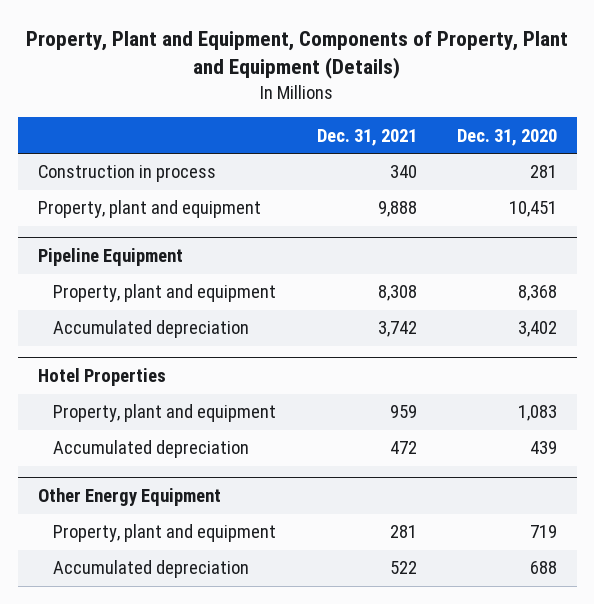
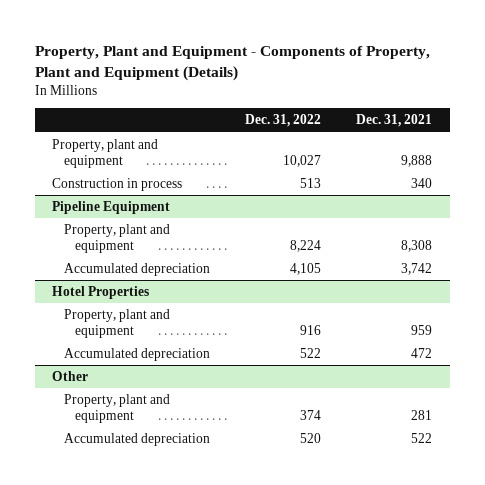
[26,30,569,80] Property, Plant and Equipment, Components of Property, Plant and Equipment (Details) -> [34,45,430,81] Property, Plant and Equipment - Components of Property, Plant and Equipment (Details)
[456,128,557,146] Dec. 31, 2020 -> none
none -> [244,114,321,128] Dec. 31, 2022
[37,165,216,183] Construction in process -> [52,178,183,192] Construction in process
[37,488,221,507] Other Energy Equipment -> none
none -> [52,371,89,382] Other

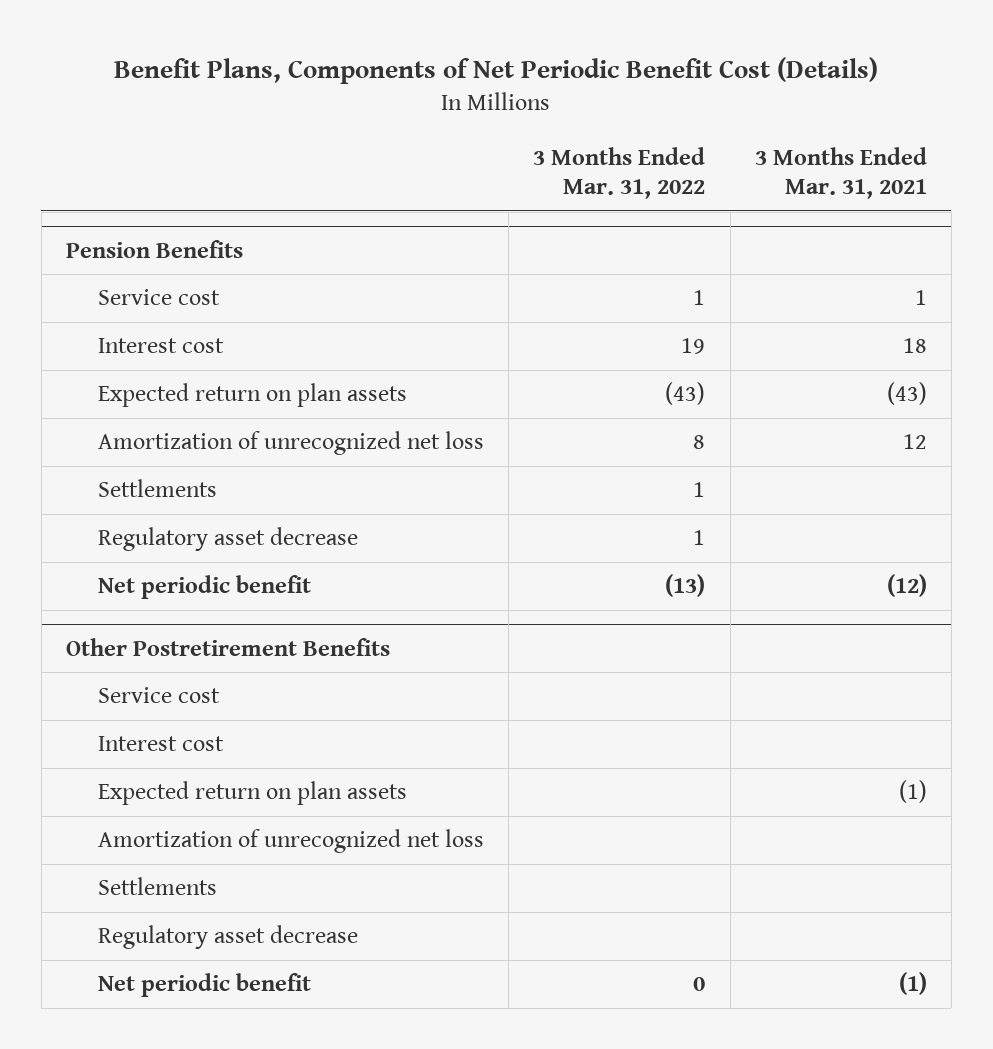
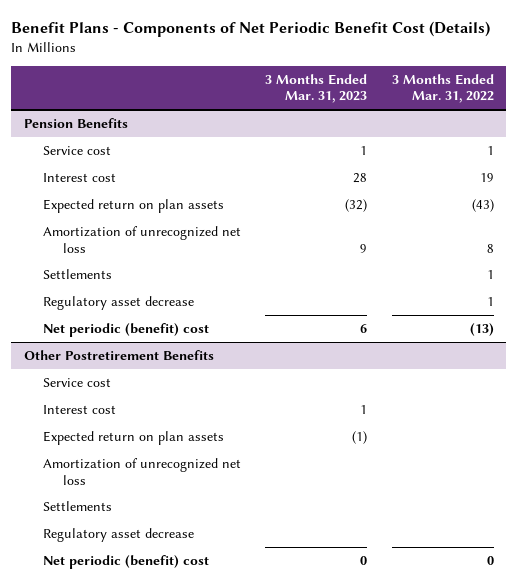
[114,56,879,84] Benefit Plans, Components of Net Periodic Benefit Cost (Details) -> [11,21,491,38] Benefit Plans - Components of Net Periodic Benefit Cost (Details)
[754,146,927,200] 3 Months Ended Mar. 31, 2021 -> none
none -> [265,73,368,104] 3 Months Ended Mar. 31, 2023
[98,575,312,600] Net periodic benefit -> [43,322,210,337] Net periodic (benefit) cost
[98,973,312,998] Net periodic benefit -> [43,554,210,569] Net periodic (benefit) cost

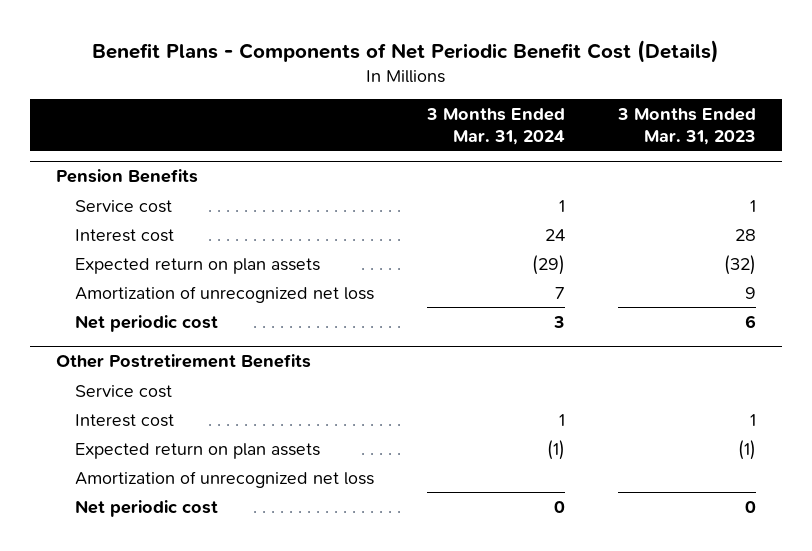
[391,73,494,104] 3 Months Ended Mar. 31, 2022 -> none
none -> [426,107,566,145] 3 Months Ended Mar. 31, 2024
[43,268,113,279] Settlements -> none
[43,295,195,310] Regulatory asset decrease -> none
[43,322,210,337] Net periodic (benefit) cost -> [75,314,219,332] Net periodic cost
[43,500,113,511] Settlements -> none
[43,527,195,542] Regulatory asset decrease -> none
[43,554,210,569] Net periodic (benefit) cost -> [75,499,219,517] Net periodic cost

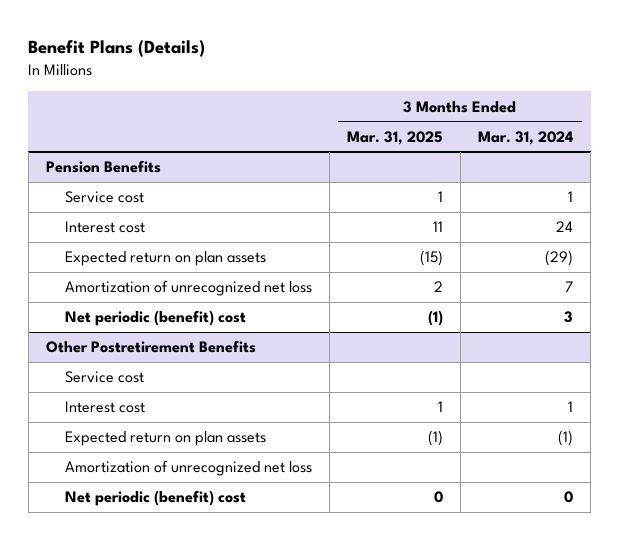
[91,39,719,63] Benefit Plans - Components of Net Periodic Benefit Cost (Details) -> [28,40,206,58] Benefit Plans (Details)
[616,107,756,145] 3 Months Ended Mar. 31, 2023 -> none
none -> [346,130,443,145] Mar. 31, 2025
[75,314,219,332] Net periodic cost -> [64,310,246,327] Net periodic (benefit) cost
[75,499,219,517] Net periodic cost -> [64,490,246,507] Net periodic (benefit) cost

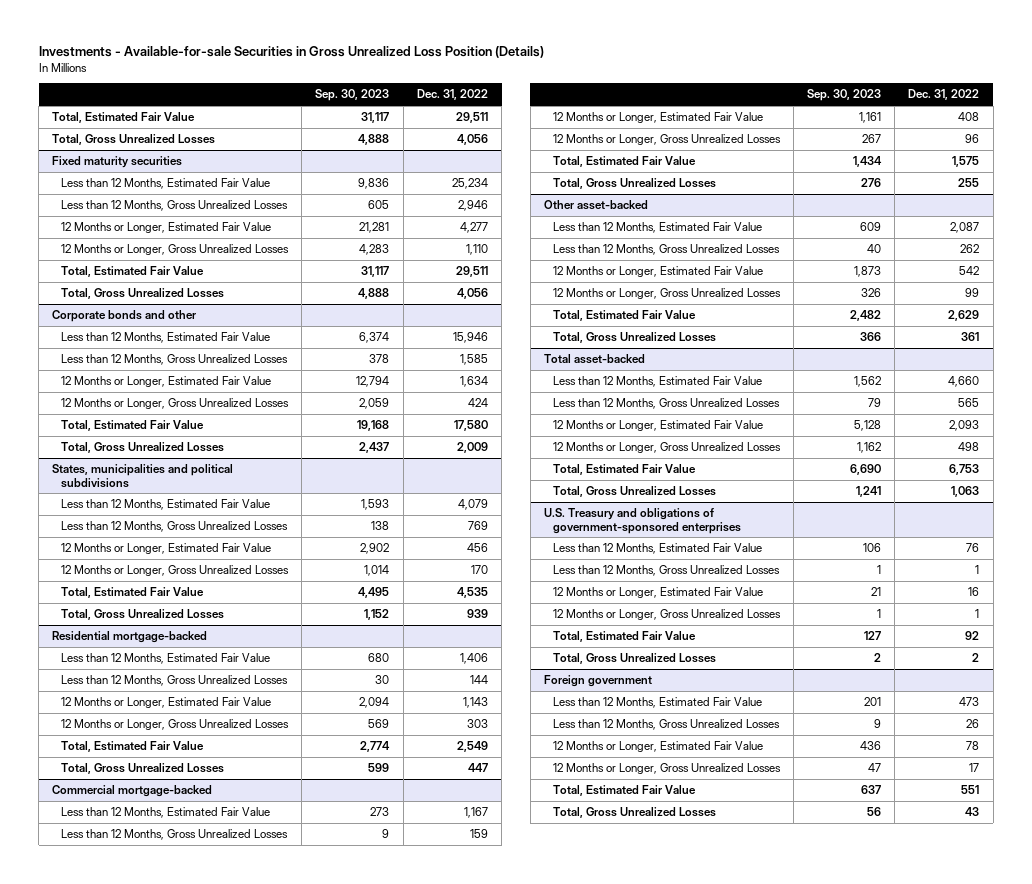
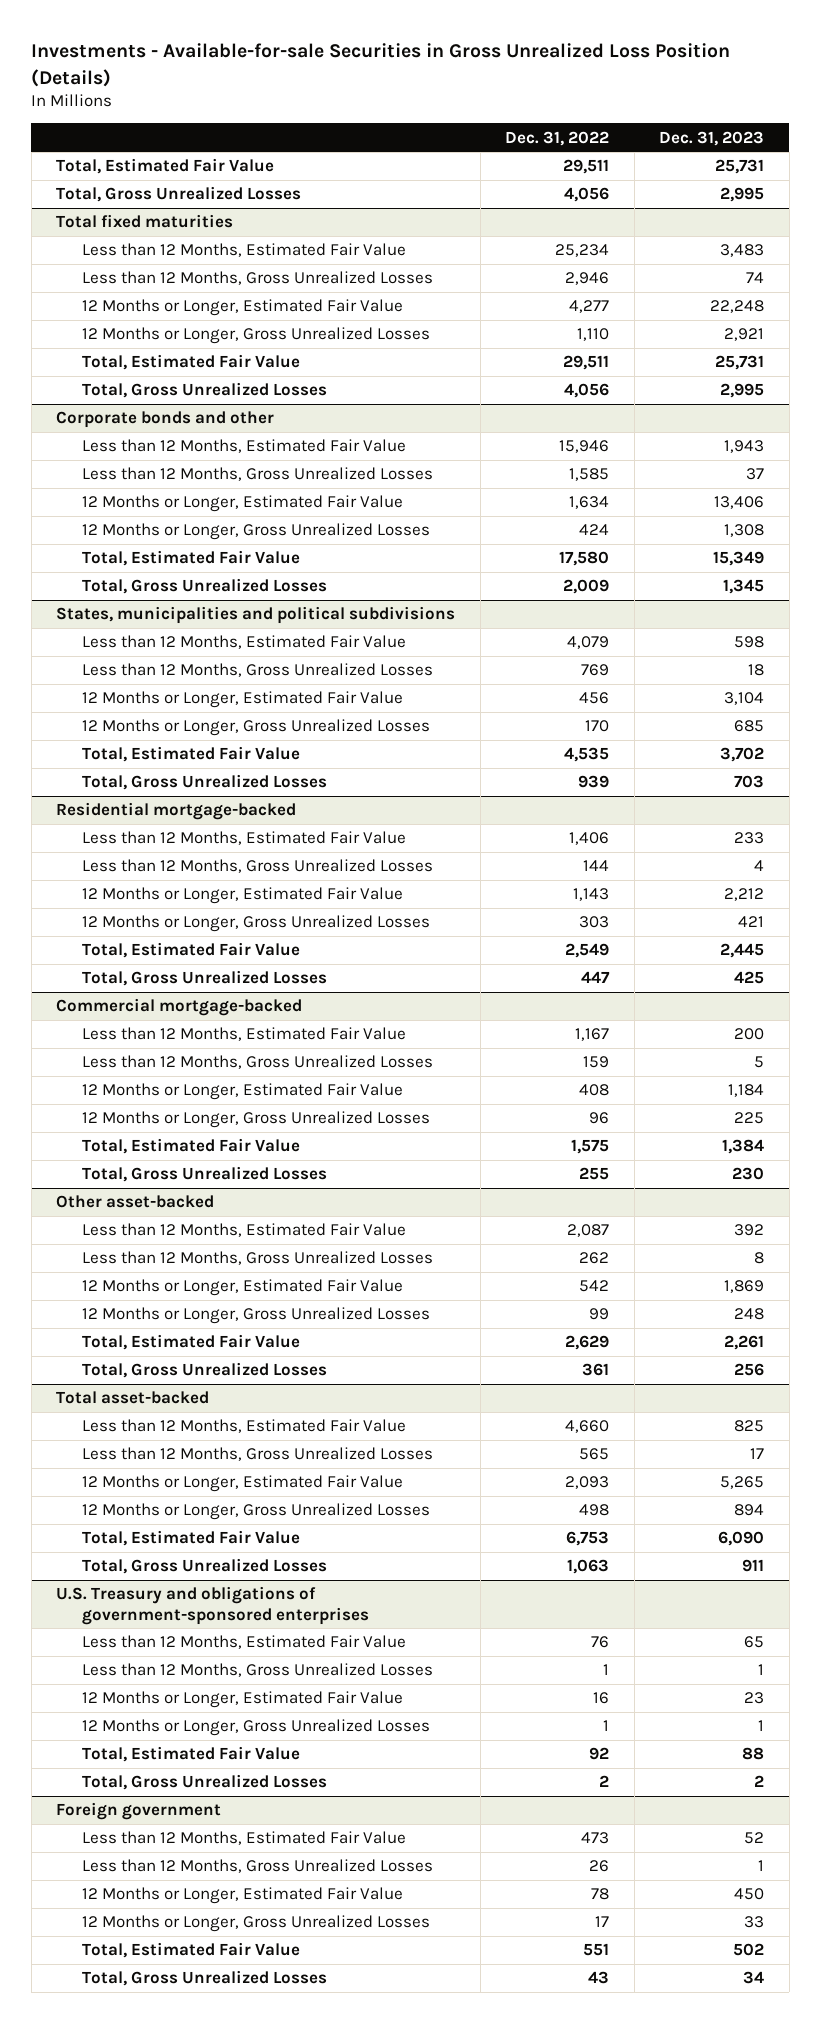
[315,89,390,102] Sep. 30, 2023 -> none
none -> [659,130,765,146] Dec. 31, 2023
[52,156,183,169] Fixed maturity securities -> [56,214,234,229] Total fixed maturities

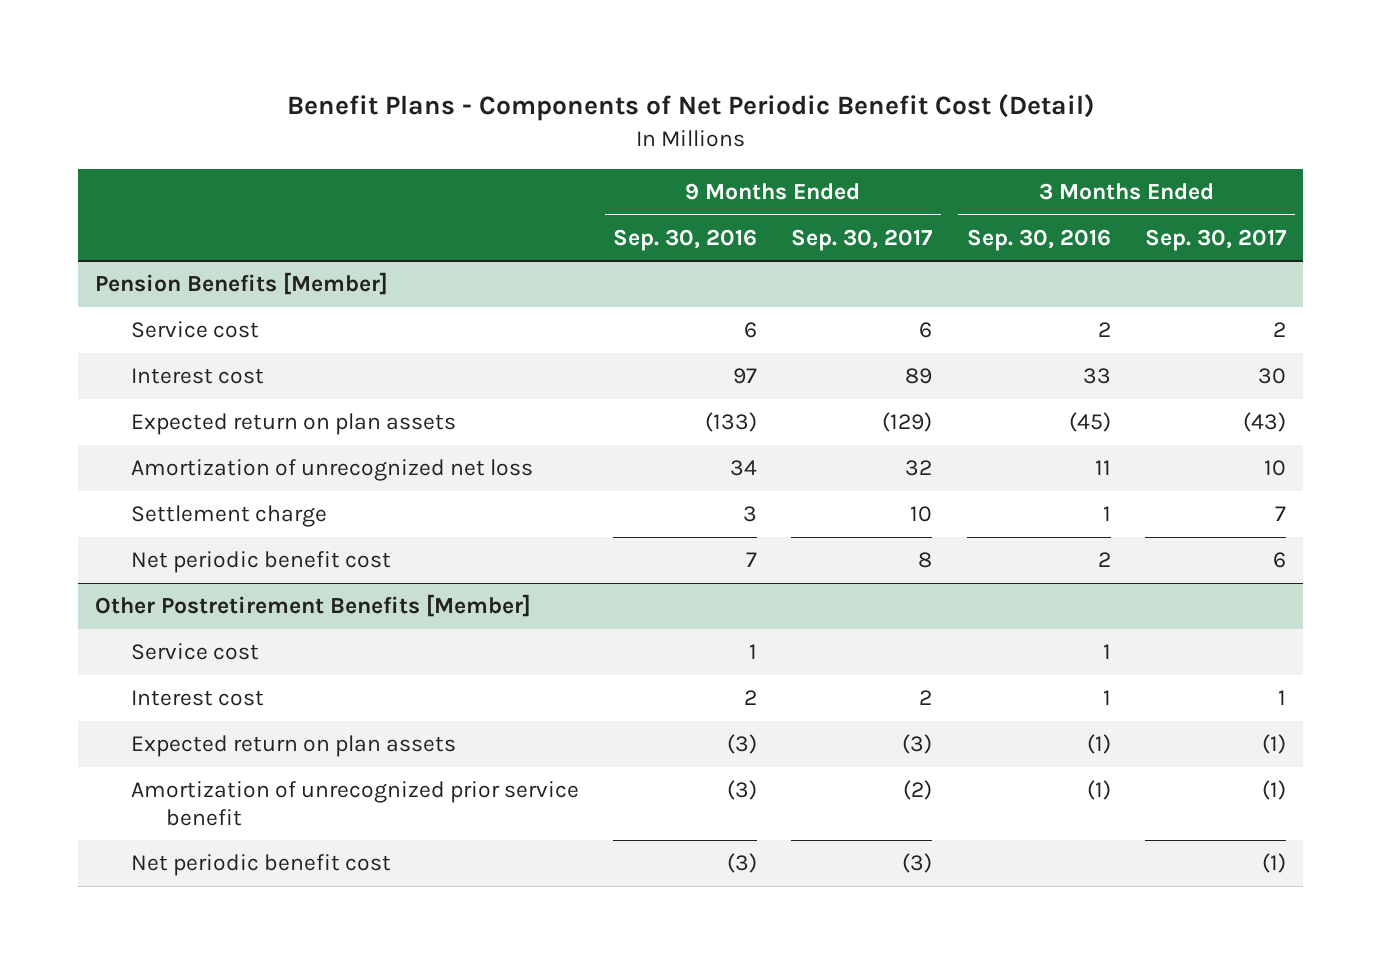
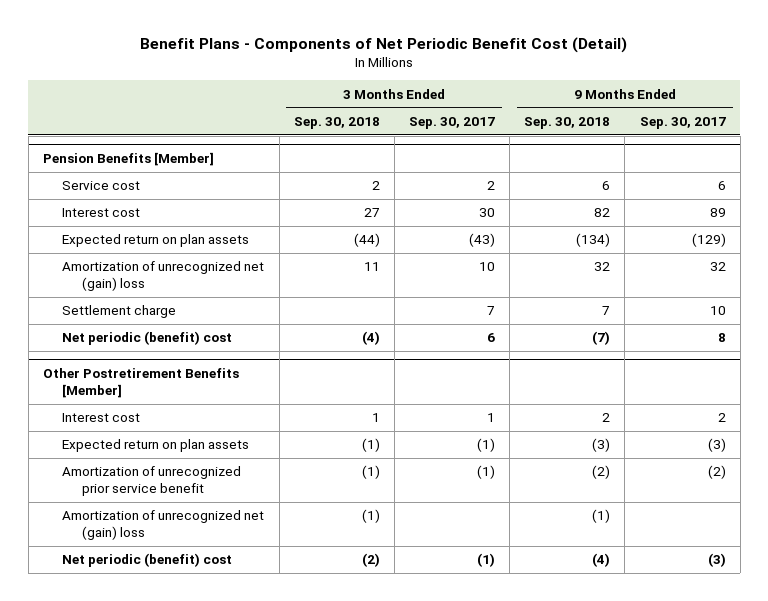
[613,228,758,251] Sep. 30, 2016 -> none
[966,228,1111,251] Sep. 30, 2016 -> none
none -> [293,116,380,129] Sep. 30, 2018
none -> [524,116,611,129] Sep. 30, 2018
[130,459,533,482] Amortization of unrecognized net loss -> [62,261,265,292] Amortization of unrecognized net (gain) loss
[130,551,391,574] Net periodic benefit cost -> [62,331,233,346] Net periodic (benefit) cost
[130,643,259,661] Service cost -> none
none -> [62,510,265,541] Amortization of unrecognized net (gain) loss
[130,854,391,877] Net periodic benefit cost -> [62,553,233,568] Net periodic (benefit) cost

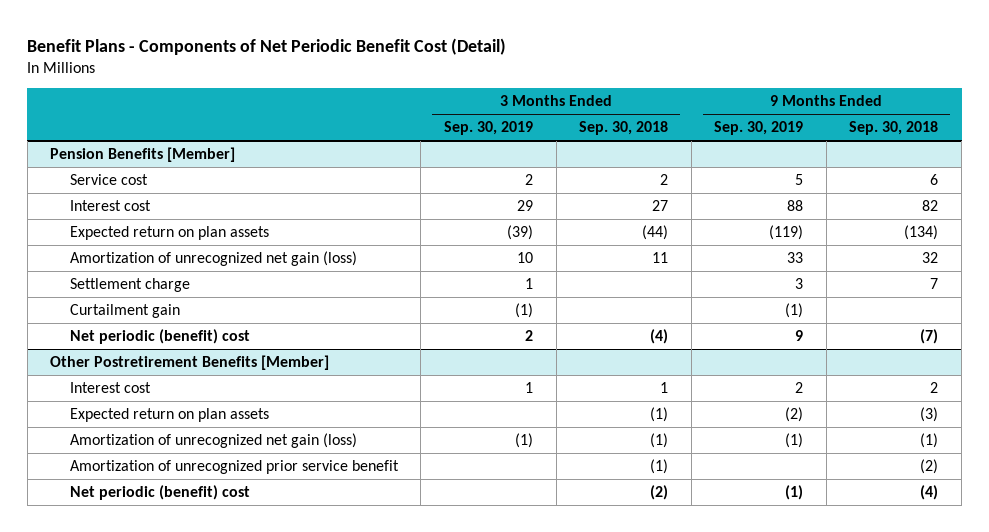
[408,116,495,129] Sep. 30, 2017 -> none
[639,116,726,129] Sep. 30, 2017 -> none
none -> [443,121,533,136] Sep. 30, 2019
none -> [714,121,804,136] Sep. 30, 2019
[62,261,265,292] Amortization of unrecognized net (gain) loss -> [69,251,357,267] Amortization of unrecognized net gain (loss)
none -> [69,304,180,319] Curtailment gain
none -> [69,433,357,449] Amortization of unrecognized net gain (loss)
[62,510,265,541] Amortization of unrecognized net (gain) loss -> none

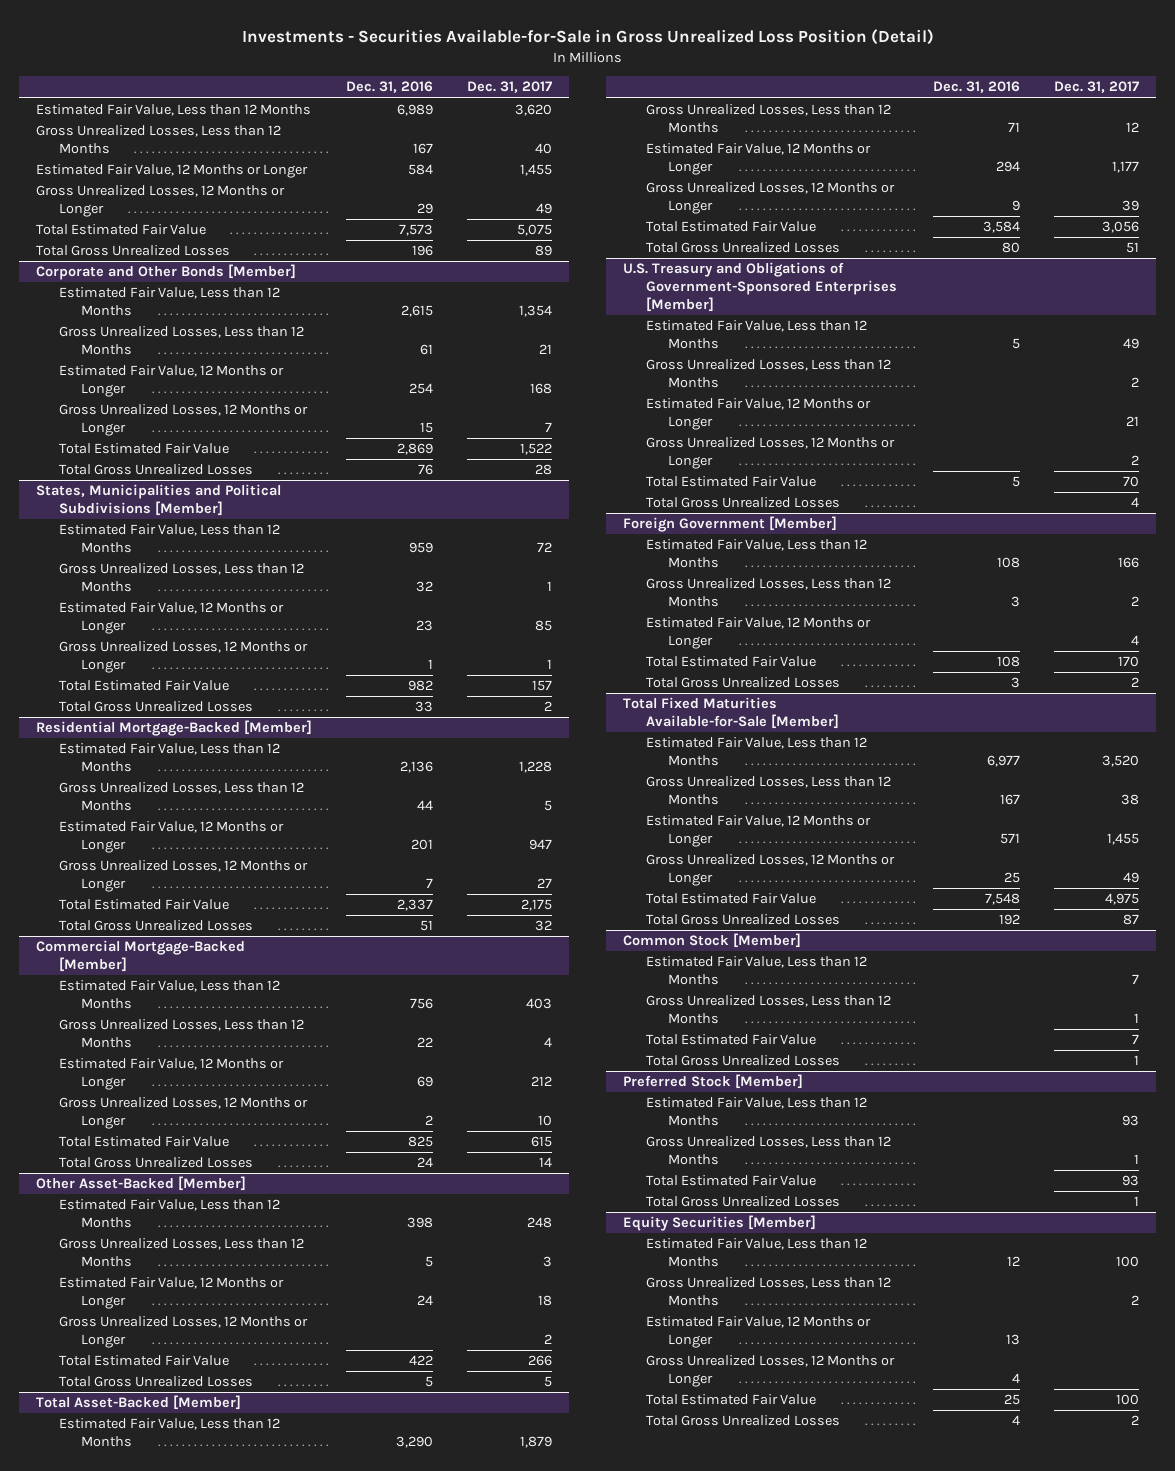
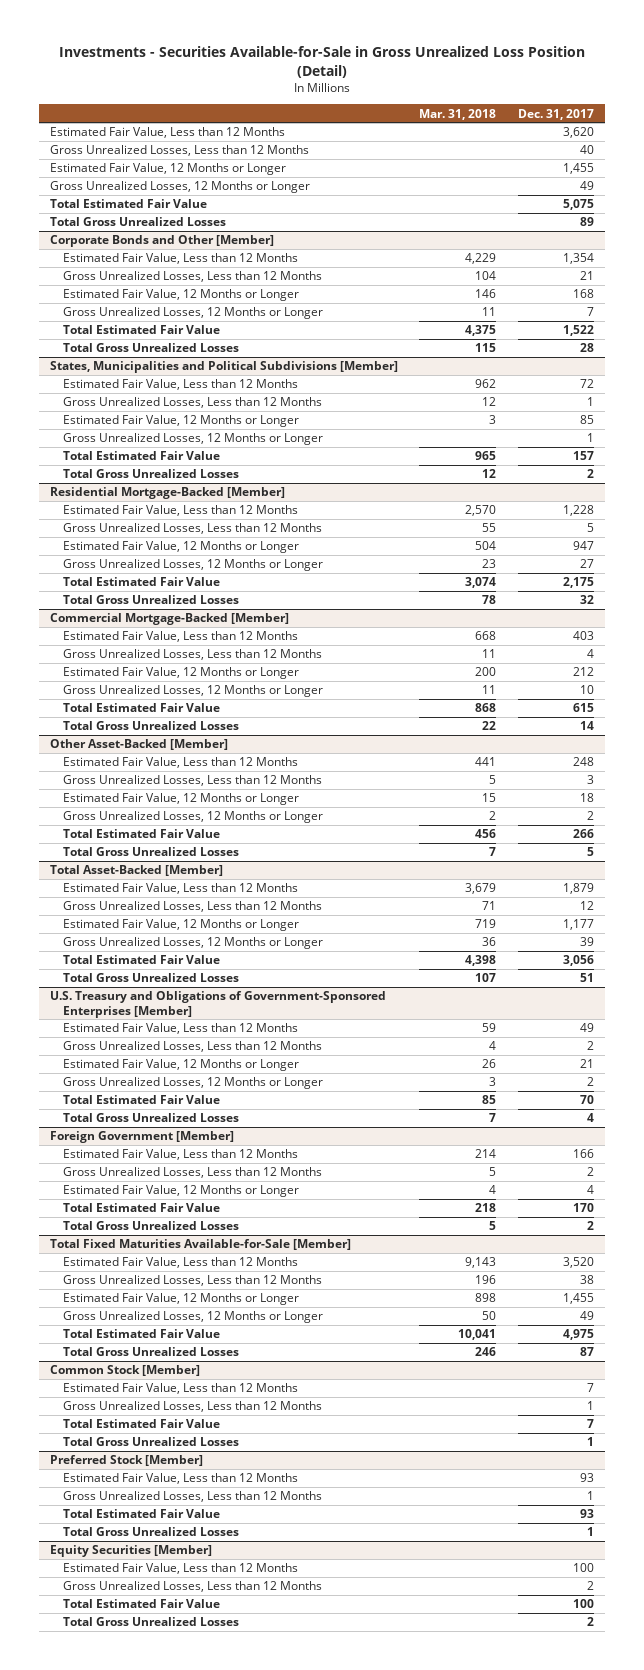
[346,81,434,94] Dec. 31, 2016 -> none
none -> [419,108,497,120] Mar. 31, 2018
[36,264,297,281] Corporate and Other Bonds [Member] -> [49,235,274,248] Corporate Bonds and Other [Member]
[645,1316,871,1348] Estimated Fair Value, 12 Months or Longer -> none
[645,1355,895,1387] Gross Unrealized Losses, 12 Months or Longer -> none

